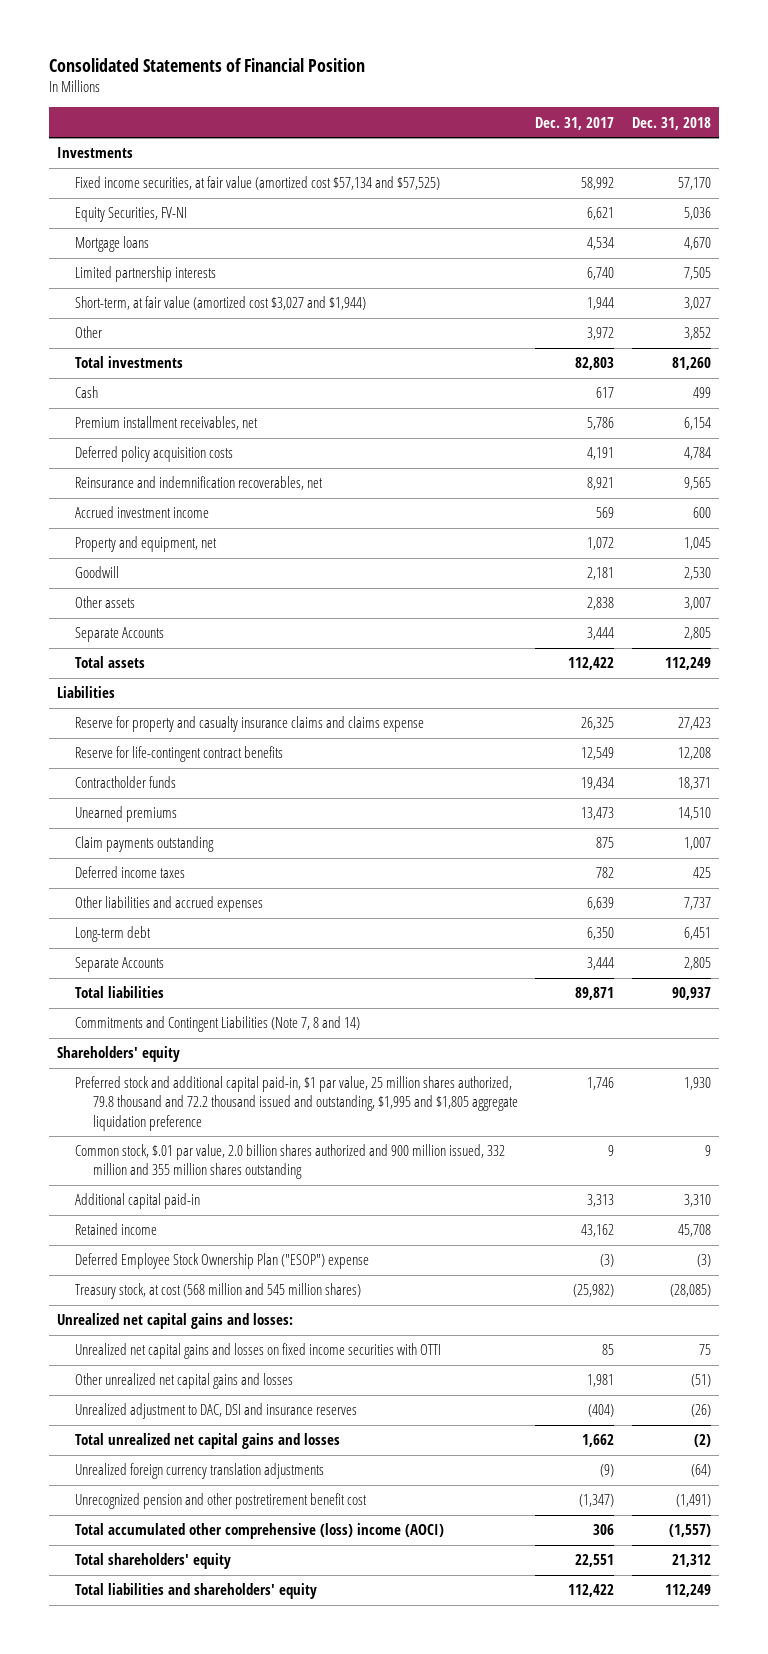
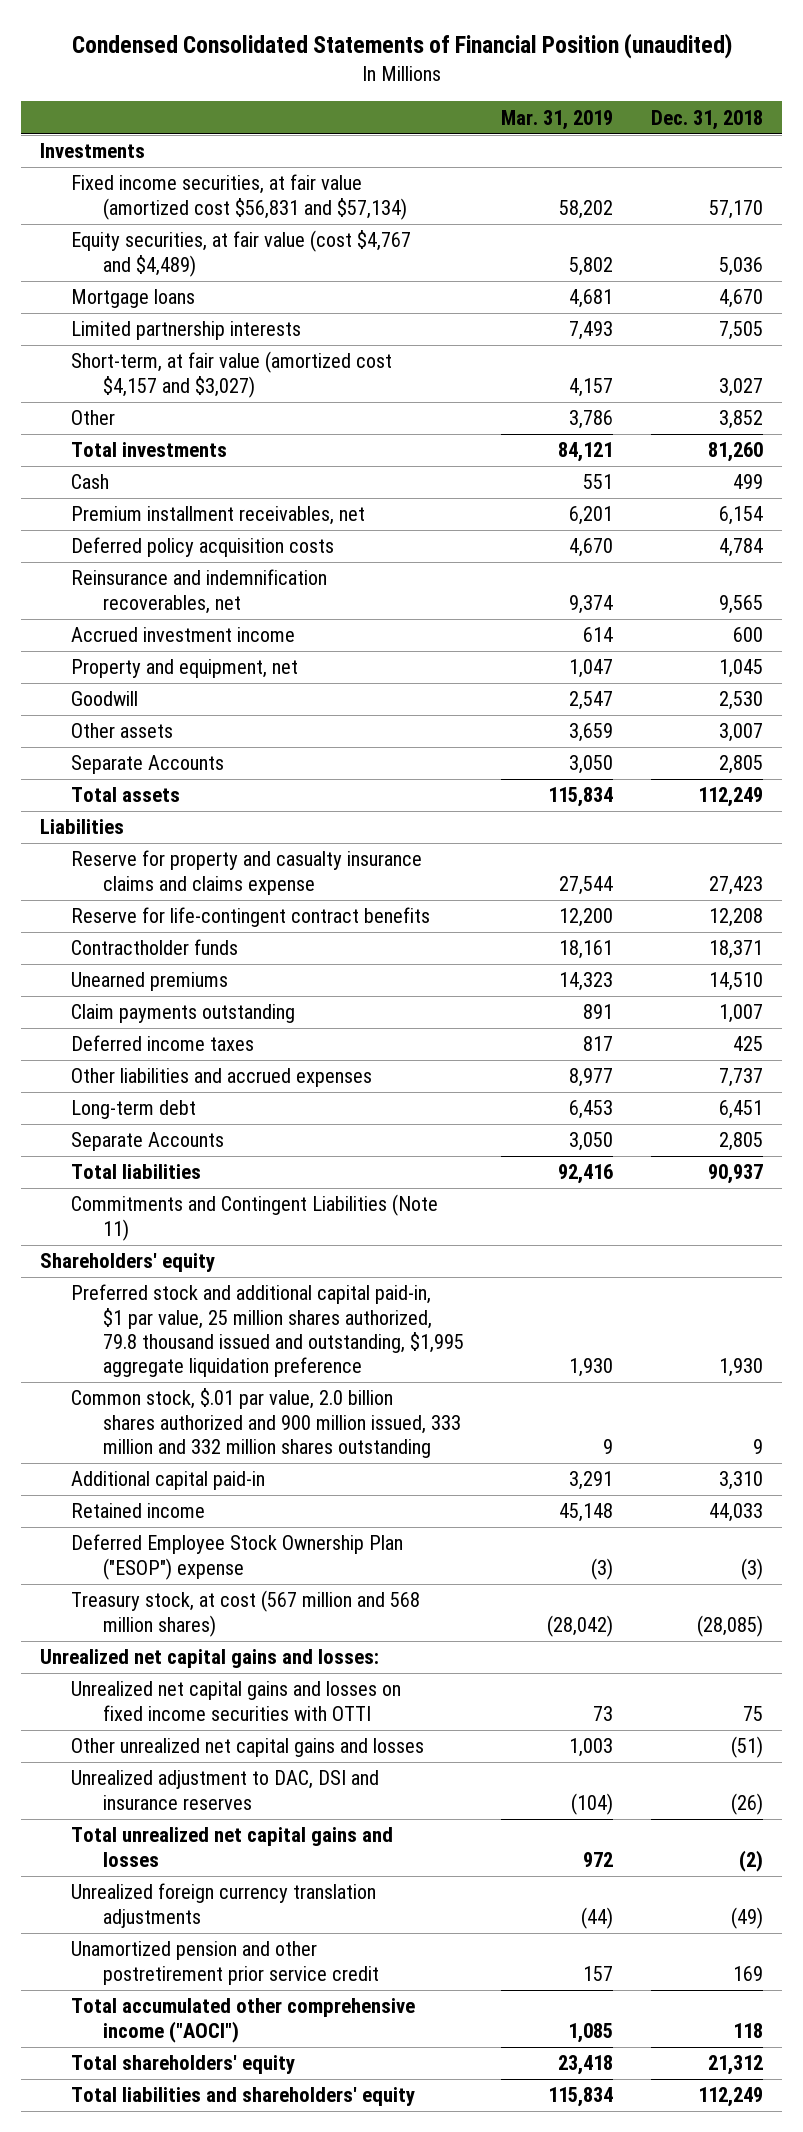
[48,58,365,73] Consolidated Statements of Financial Position -> [71,33,732,60] Condensed Consolidated Statements of Financial Position (unaudited)
[535,116,615,130] Dec. 31, 2017 -> none
none -> [501,109,614,130] Mar. 31, 2019
[75,176,441,191] Fixed income securities, at fair value (amortized cost $57,134 and $57,525) -> [71,174,407,220] Fixed income securities, at fair value (amortized cost $56,831 and $57,134)
[75,207,188,223] Equity Securities, FV-NI -> [71,230,412,277] Equity securities, at fair value (cost $4,767 and $4,489)
[75,296,367,311] Short-term, at fair value (amortized cost $3,027 and $1,944) -> [71,351,393,398] Short-term, at fair value (amortized cost $4,157 and $3,027)
[75,1016,361,1033] Commitments and Contingent Liabilities (Note 7, 8 and 14) -> [71,1194,439,1241] Commitments and Contingent Liabilities (Note 11)
[75,1076,519,1131] Preferred stock and additional capital paid-in, $1 par value, 25 million shares authorized, 79.8 thousand and 72.2 thousand issued and outstanding, $1,995 and $1,805 aggregate liquidation preference -> [71,1284,464,1377] Preferred stock and additional capital paid-in, $1 par value, 25 million shares authorized, 79.8 thousand issued and outstanding, $1,995 aggregate liquidation preference
[75,1144,506,1180] Common stock, $.01 par value, 2.0 billion shares authorized and 900 million issued, 332 million and 355 million shares outstanding -> [71,1388,461,1458] Common stock, $.01 par value, 2.0 billion shares authorized and 900 million issued, 333 million and 332 million shares outstanding
[677,1224,711,1238] 45,708 -> [709,1503,764,1523] 44,033
[75,1283,362,1300] Treasury stock, at cost (568 million and 545 million shares) -> [71,1590,421,1637] Treasury stock, at cost (567 million and 568 million shares)
[690,1464,711,1478] (64) -> [731,1906,764,1929] (49)
[75,1493,368,1510] Unrecognized pension and other postretirement benefit cost -> [71,1941,379,1985] Unamortized pension and other postretirement prior service credit
[675,1494,711,1508] (1,491) -> [733,1965,764,1981] 169
[75,1523,445,1540] Total accumulated other comprehensive (loss) income (AOCI) -> [71,1998,416,2043] Total accumulated other comprehensive income ("AOCI")
[668,1524,711,1538] (1,557) -> [733,2022,764,2038] 118

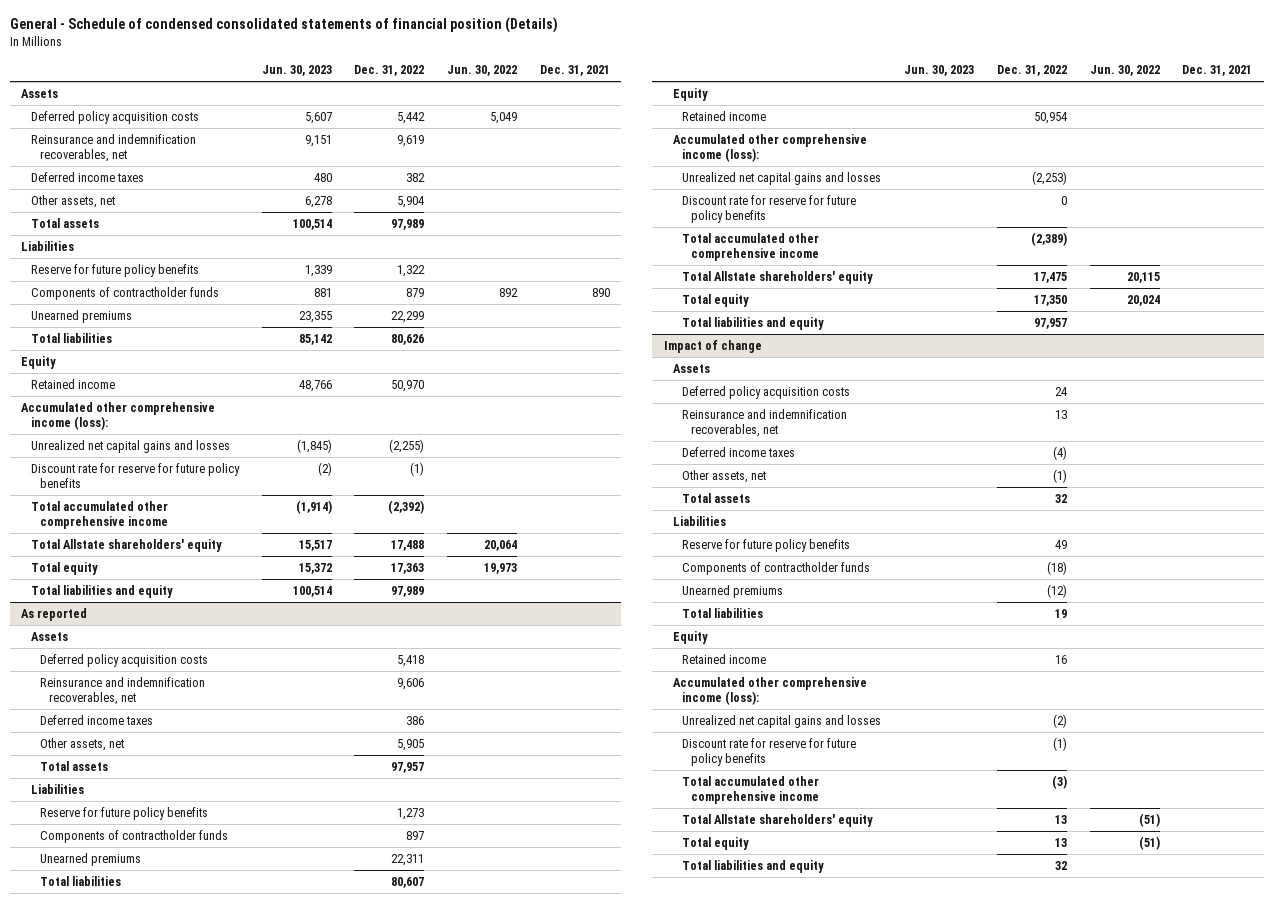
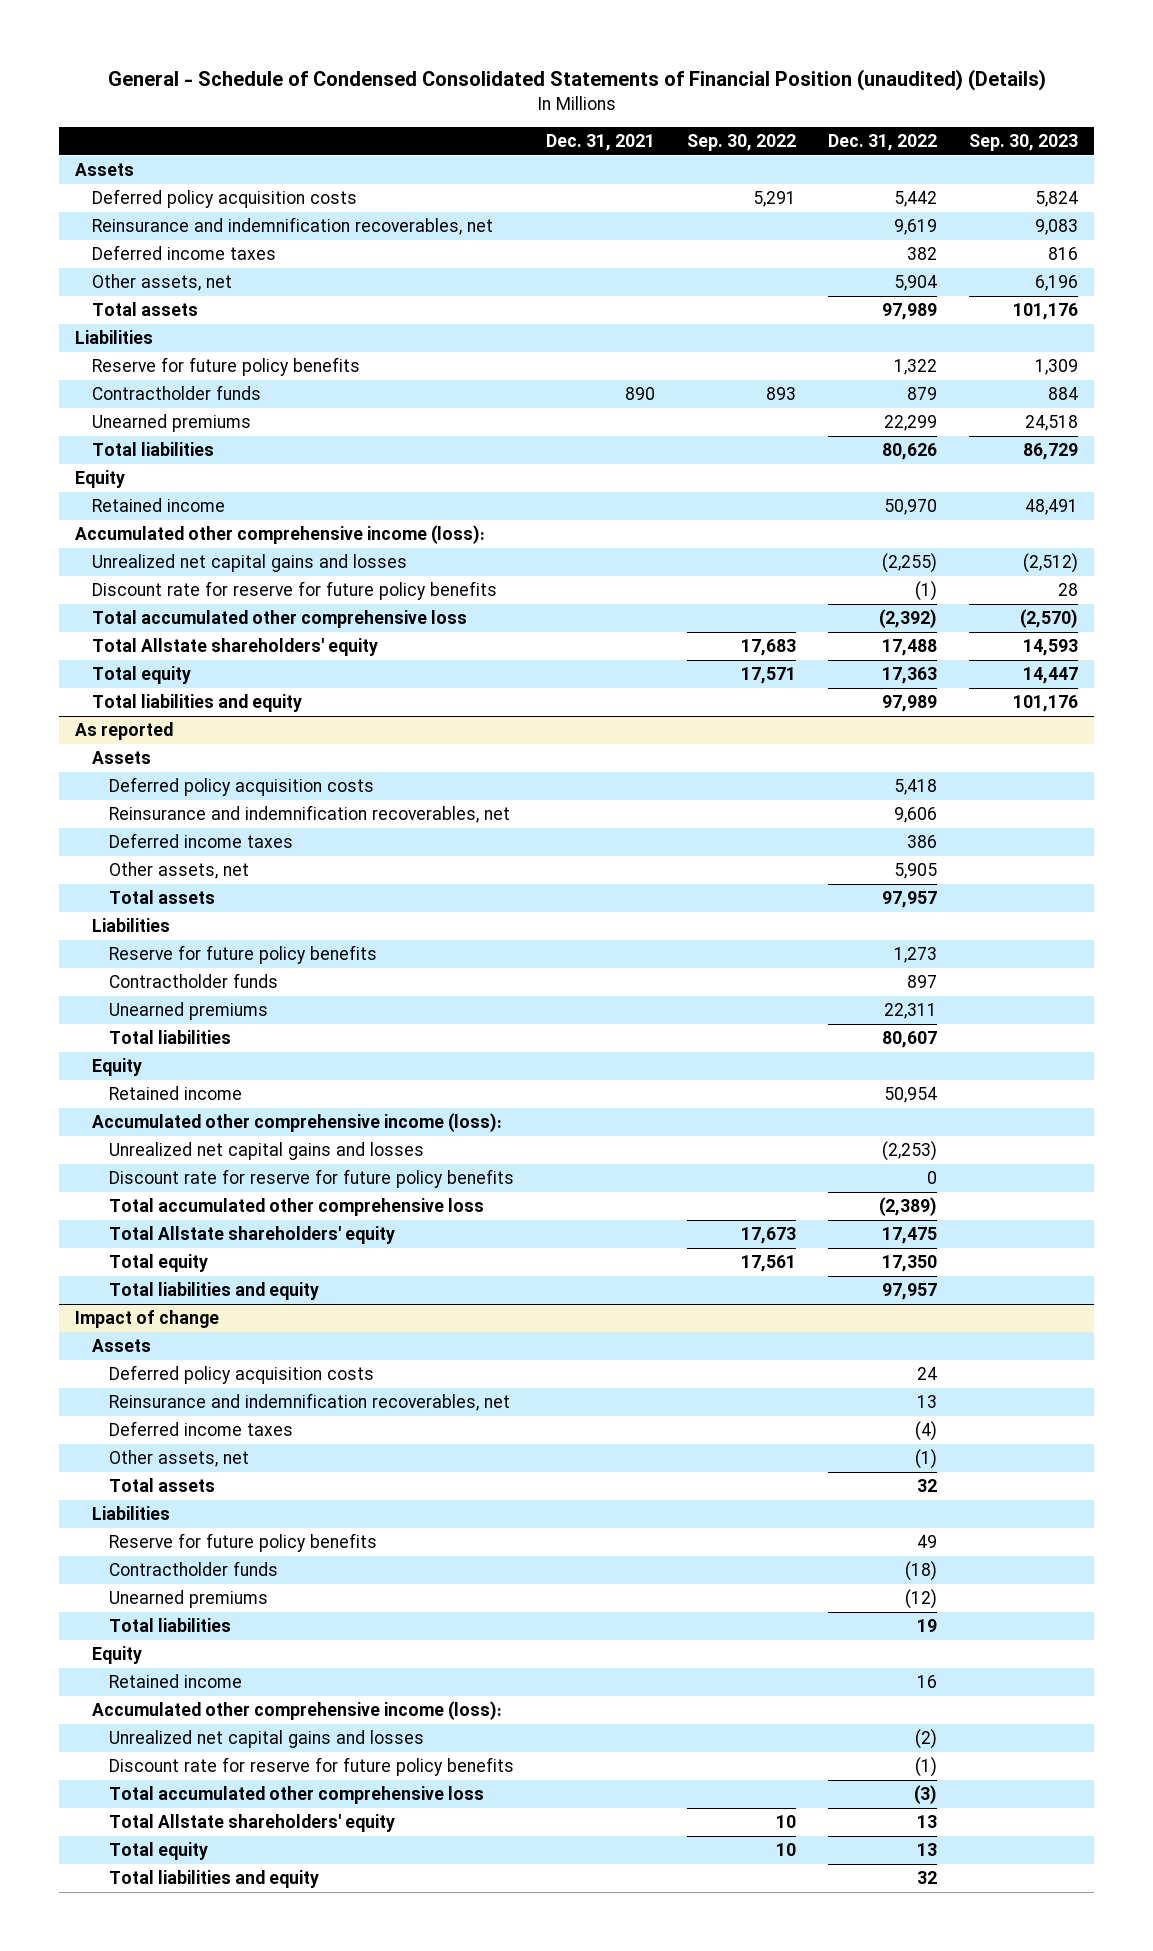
[9,17,558,34] General - Schedule of condensed consolidated statements of financial position (Details) -> [107,69,1046,92] General - Schedule of Condensed Consolidated Statements of Financial Position (unaudited) (Details)
[261,65,332,77] Jun. 30, 2023 -> none
[447,65,518,77] Jun. 30, 2022 -> none
none -> [686,134,796,152] Sep. 30, 2022
none -> [969,134,1079,152] Sep. 30, 2023
[30,287,219,301] Components of contractholder funds -> [91,385,261,401] Contractholder funds
[30,501,168,529] Total accumulated other comprehensive income -> [91,610,467,629] Total accumulated other comprehensive loss
[39,830,228,844] Components of contractholder funds -> [108,973,278,989] Contractholder funds
[682,233,820,261] Total accumulated other comprehensive income -> [108,1198,484,1217] Total accumulated other comprehensive loss
[682,562,871,576] Components of contractholder funds -> [108,1561,278,1577] Contractholder funds
[682,776,820,804] Total accumulated other comprehensive income -> [108,1786,484,1805] Total accumulated other comprehensive loss

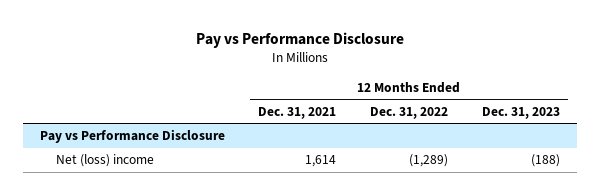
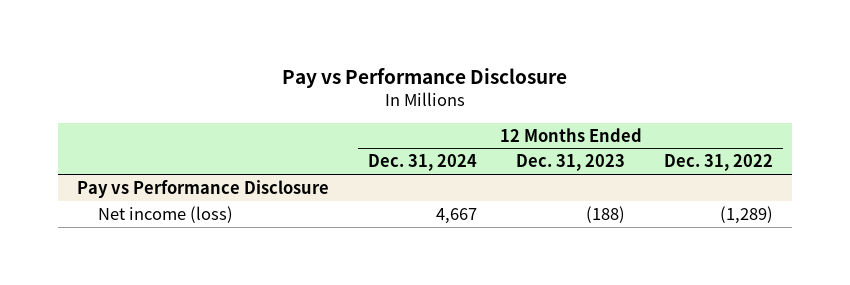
[258,106,337,119] Dec. 31, 2021 -> none
none -> [368,154,478,172] Dec. 31, 2024
[56,154,155,168] Net (loss) income -> [97,205,233,223] Net income (loss)

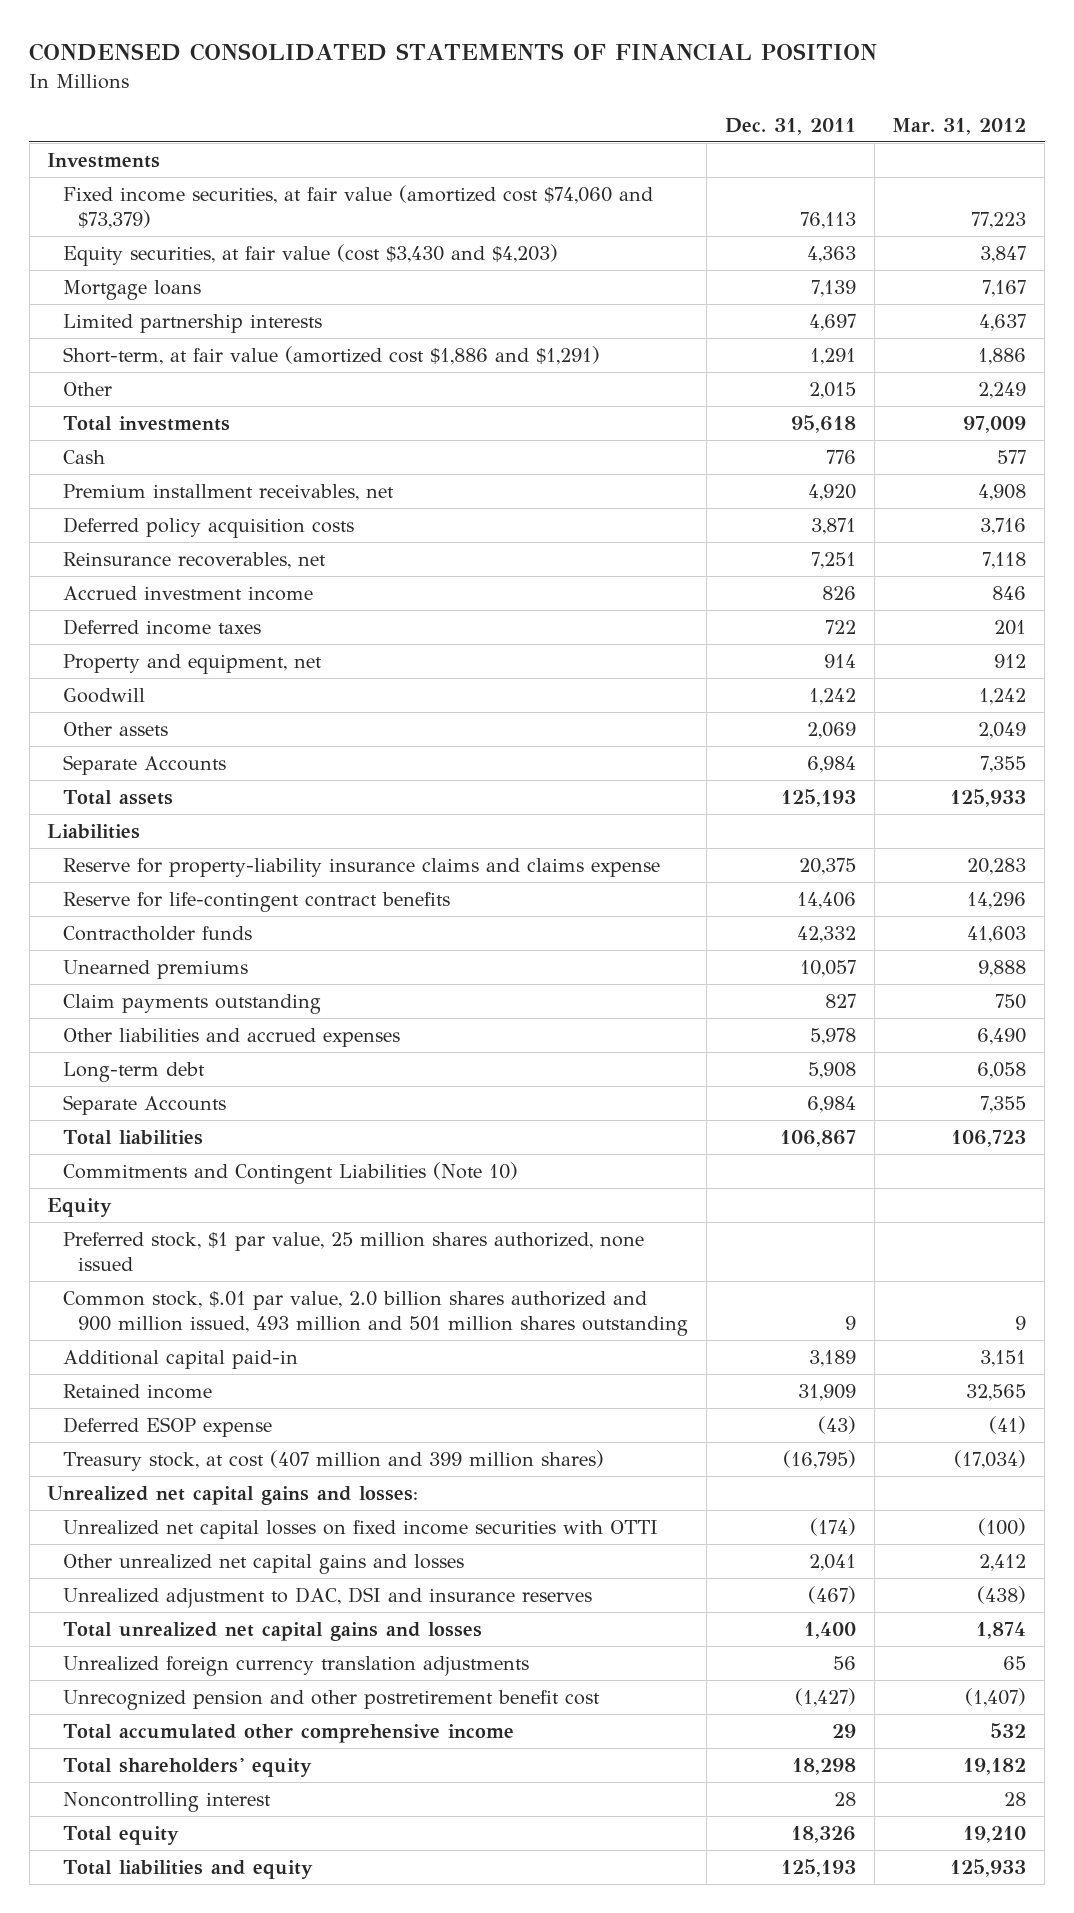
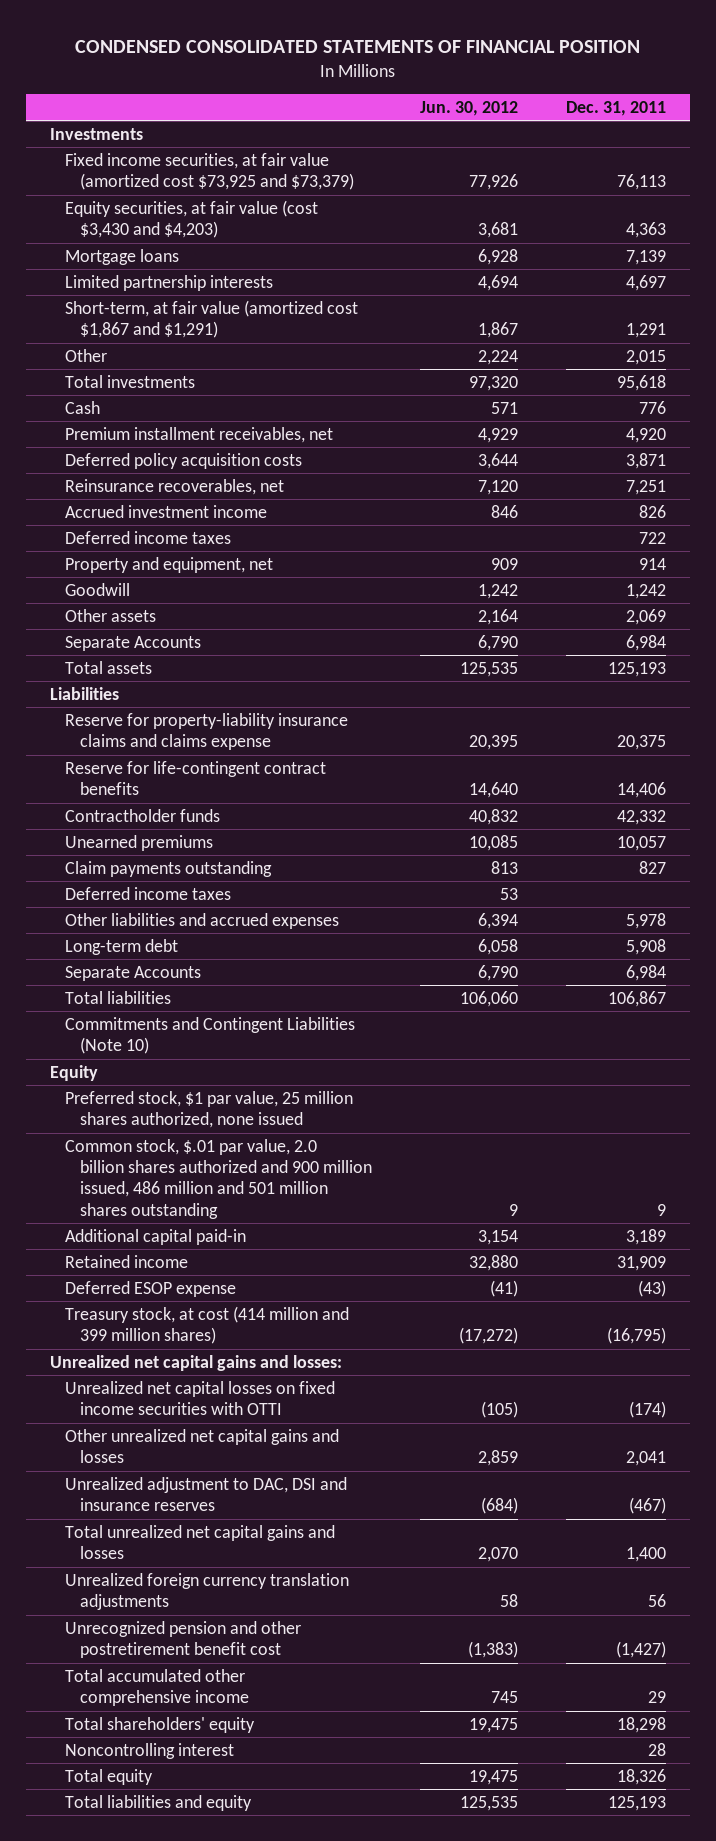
[892,117,1027,135] Mar. 31, 2012 -> none
none -> [420,100,519,116] Jun. 30, 2012
[62,184,653,230] Fixed income securities, at fair value (amortized cost $74,060 and $73,379) -> [65,152,355,191] Fixed income securities, at fair value (amortized cost $73,925 and $73,379)
[62,345,600,365] Short-term, at fair value (amortized cost $1,886 and $1,291) -> [65,299,359,339] Short-term, at fair value (amortized cost $1,867 and $1,291)
none -> [65,886,232,900] Deferred income taxes
[62,1290,689,1337] Common stock, $.01 par value, 2.0 billion shares authorized and 900 million issued, 493 million and 501 million shares outstanding -> [65,1138,373,1219] Common stock, $.01 par value, 2.0 billion shares authorized and 900 million issued, 486 million and 501 million shares outstanding
[62,1449,604,1471] Treasury stock, at cost (407 million and 399 million shares) -> [65,1305,350,1345] Treasury stock, at cost (414 million and 399 million shares)

